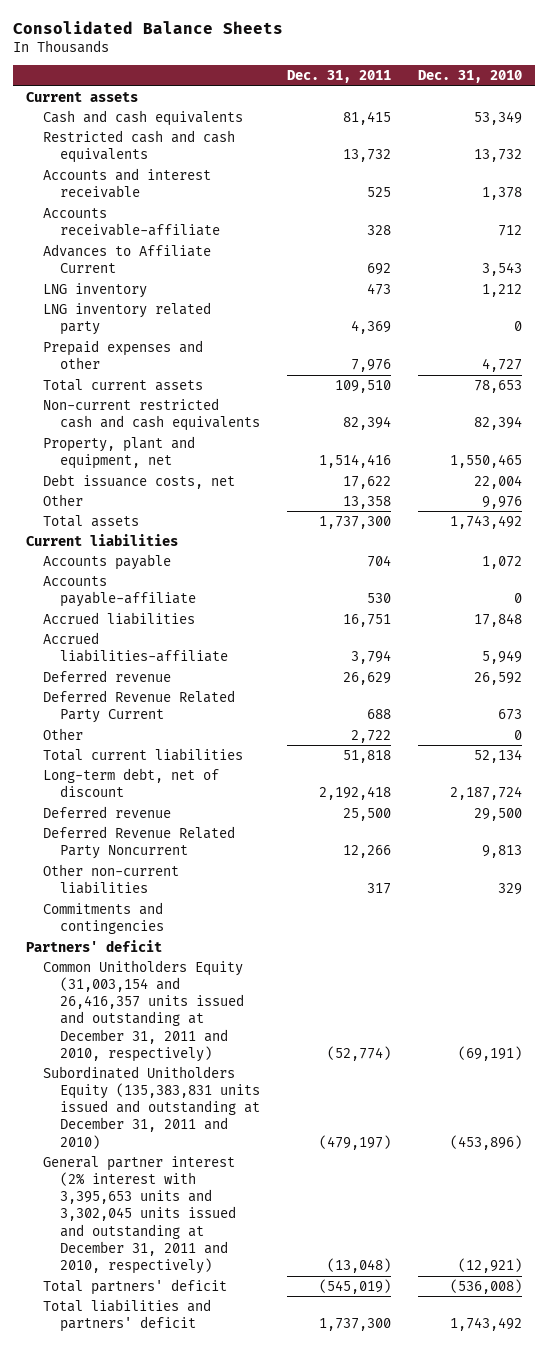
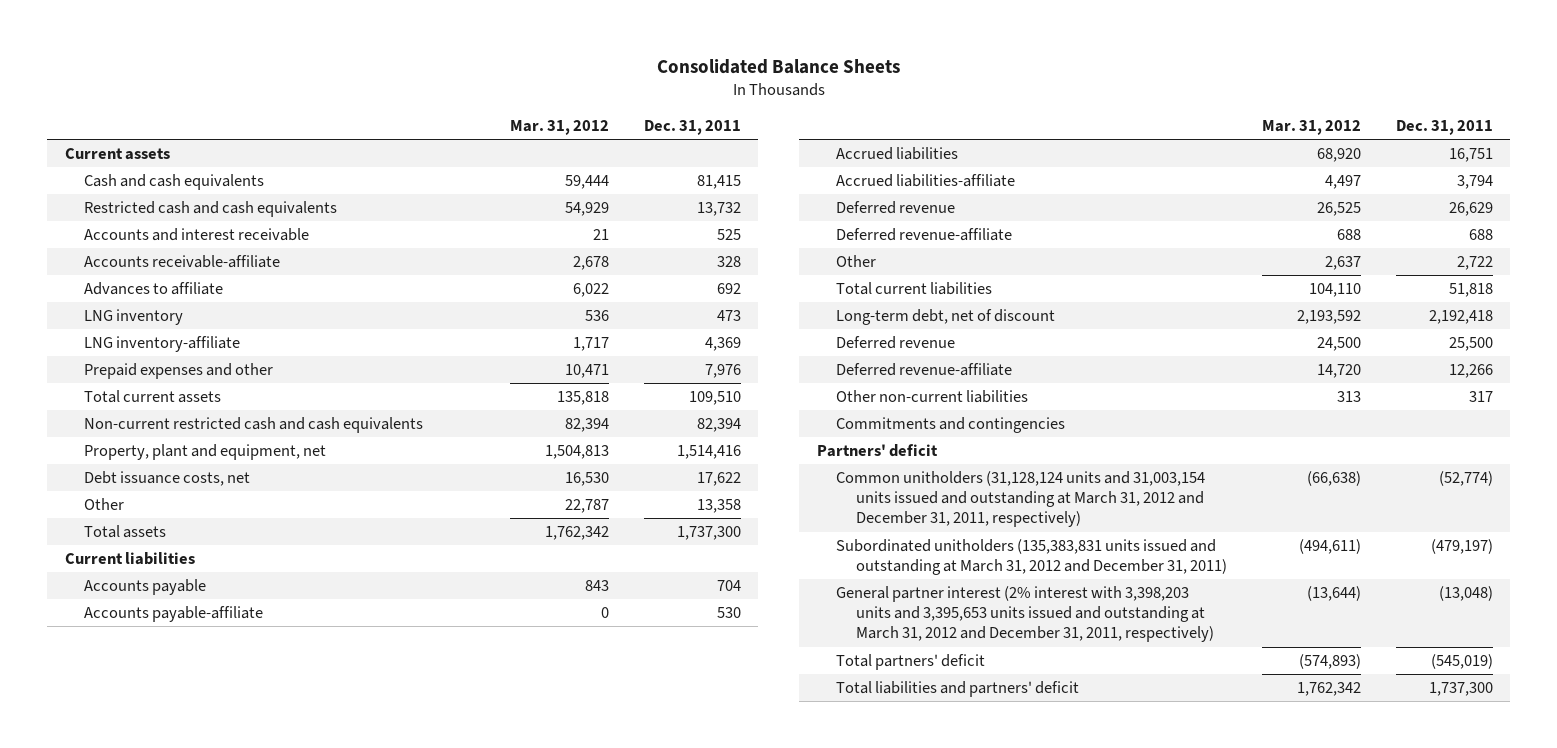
[417,70,522,84] Dec. 31, 2010 -> none
none -> [509,120,609,136] Mar. 31, 2012
[43,243,212,274] Advances to Affiliate Current -> [84,282,224,296] Advances to affiliate
[43,301,212,336] LNG inventory related party -> [84,336,241,353] LNG inventory-affiliate
[43,689,236,724] Deferred Revenue Related Party Current -> [836,228,1013,242] Deferred revenue-affiliate
[43,825,236,860] Deferred Revenue Related Party Noncurrent -> [836,363,1013,377] Deferred revenue-affiliate
[43,959,244,1062] Common Unitholders Equity (31,003,154 and 26,416,357 units issued and outstanding at December 31, 2011 and 2010, respectively) -> [836,471,1206,528] Common unitholders (31,128,124 units and 31,003,154 units issued and outstanding at March 31, 2012 and December 31, 2011, respectively)
[43,1065,260,1149] Subordinated Unitholders Equity (135,383,831 units issued and outstanding at December 31, 2011 and 2010) -> [836,539,1228,576] Subordinated unitholders (135,383,831 units issued and outstanding at March 31, 2012 and December 31, 2011)
[43,1155,236,1275] General partner interest (2% interest with 3,395,653 units and 3,302,045 units issued and outstanding at December 31, 2011 and 2010, respectively) -> [836,586,1215,643] General partner interest (2% interest with 3,398,203 units and 3,395,653 units issued and outstanding at March 31, 2012 and December 31, 2011, respectively)

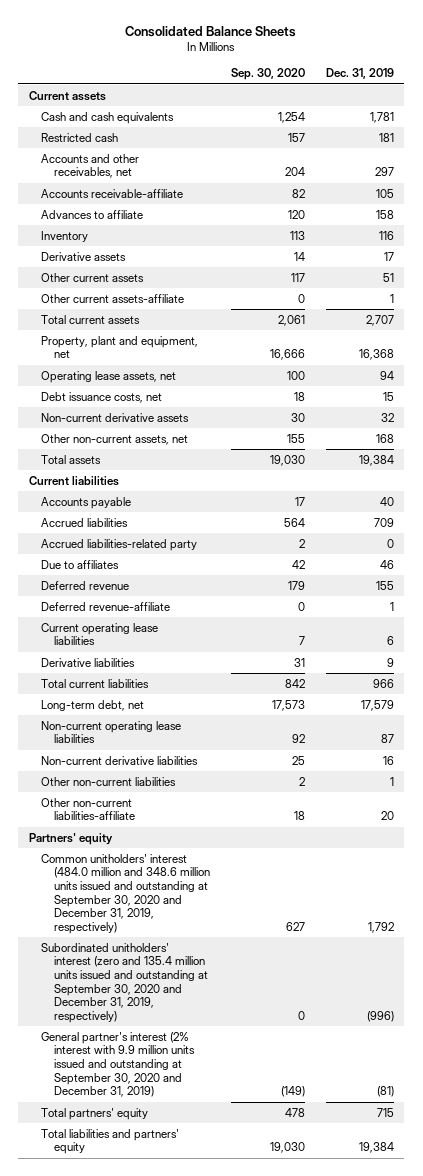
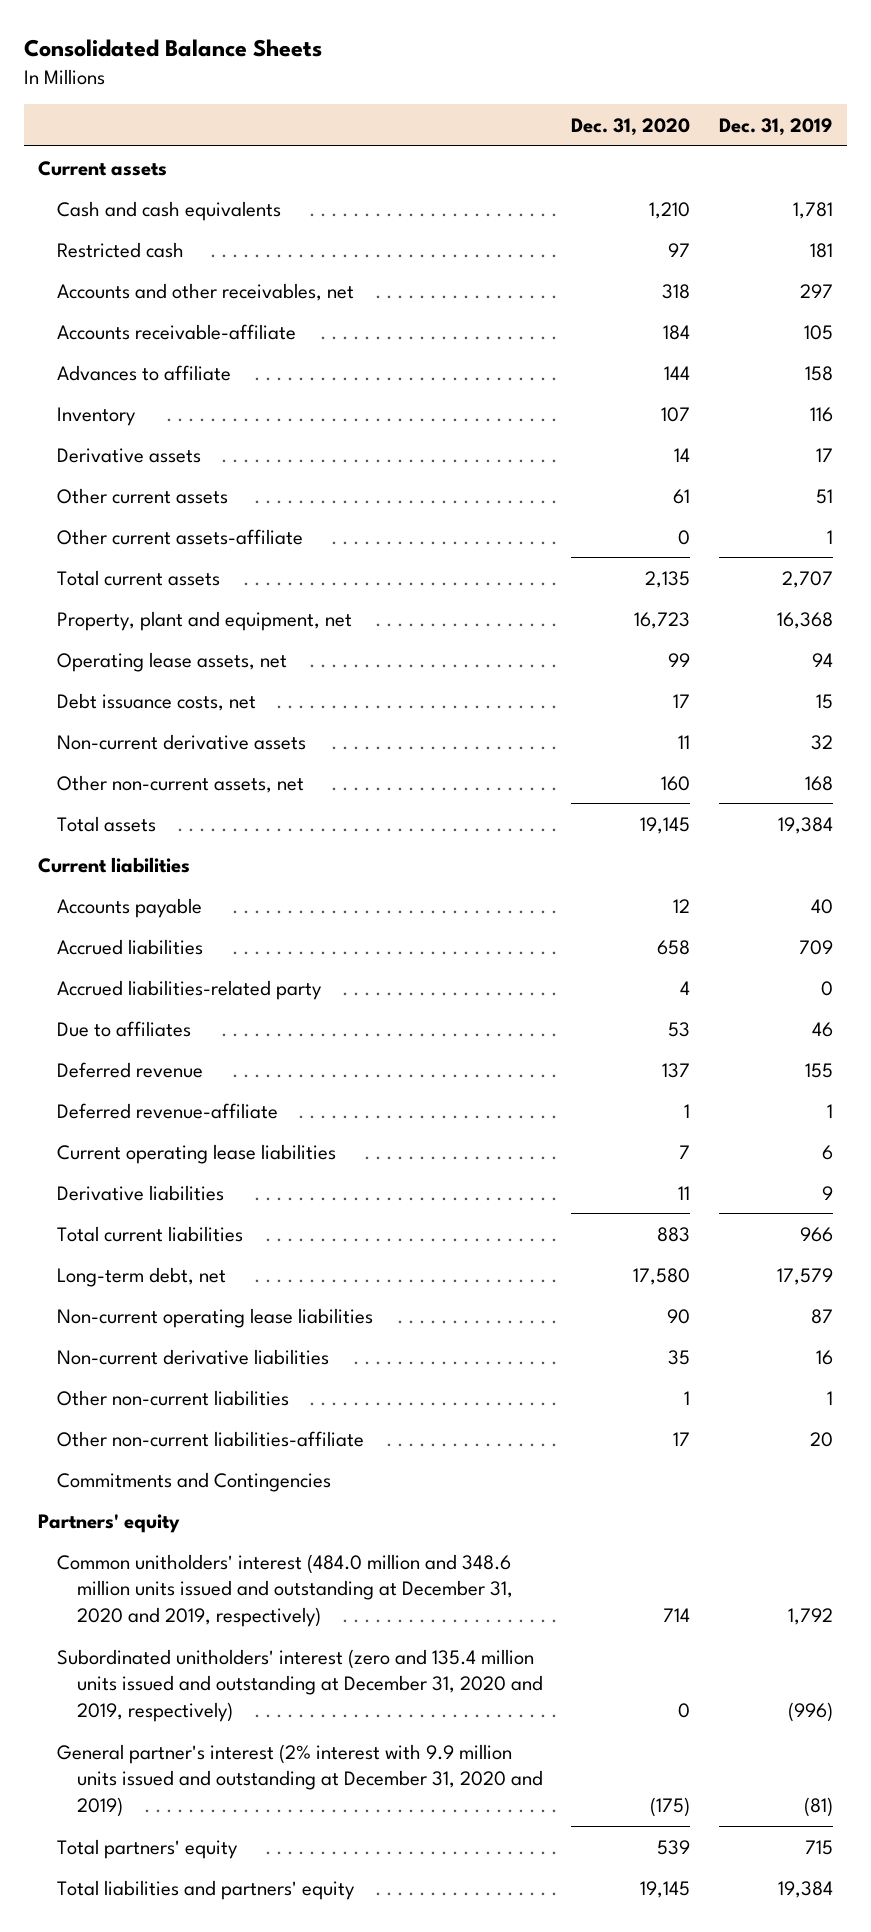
[230,68,305,81] Sep. 30, 2020 -> none
none -> [571,117,691,136] Dec. 31, 2020
none -> [57,1471,332,1492] Commitments and Contingencies
[41,853,210,935] Common unitholders' interest (484.0 million and 348.6 million units issued and outstanding at September 30, 2020 and December 31, 2019, respectively) -> [57,1553,513,1628] Common unitholders' interest (484.0 million and 348.6 million units issued and outstanding at December 31, 2020 and 2019, respectively)
[41,942,208,1024] Subordinated unitholders' interest (zero and 135.4 million units issued and outstanding at September 30, 2020 and December 31, 2019, respectively) -> [57,1648,543,1723] Subordinated unitholders' interest (zero and 135.4 million units issued and outstanding at December 31, 2020 and 2019, respectively)
[41,1031,195,1098] General partner's interest (2% interest with 9.9 million units issued and outstanding at September 30, 2020 and December 31, 2019) -> [57,1743,543,1818] General partner's interest (2% interest with 9.9 million units issued and outstanding at December 31, 2020 and 2019)

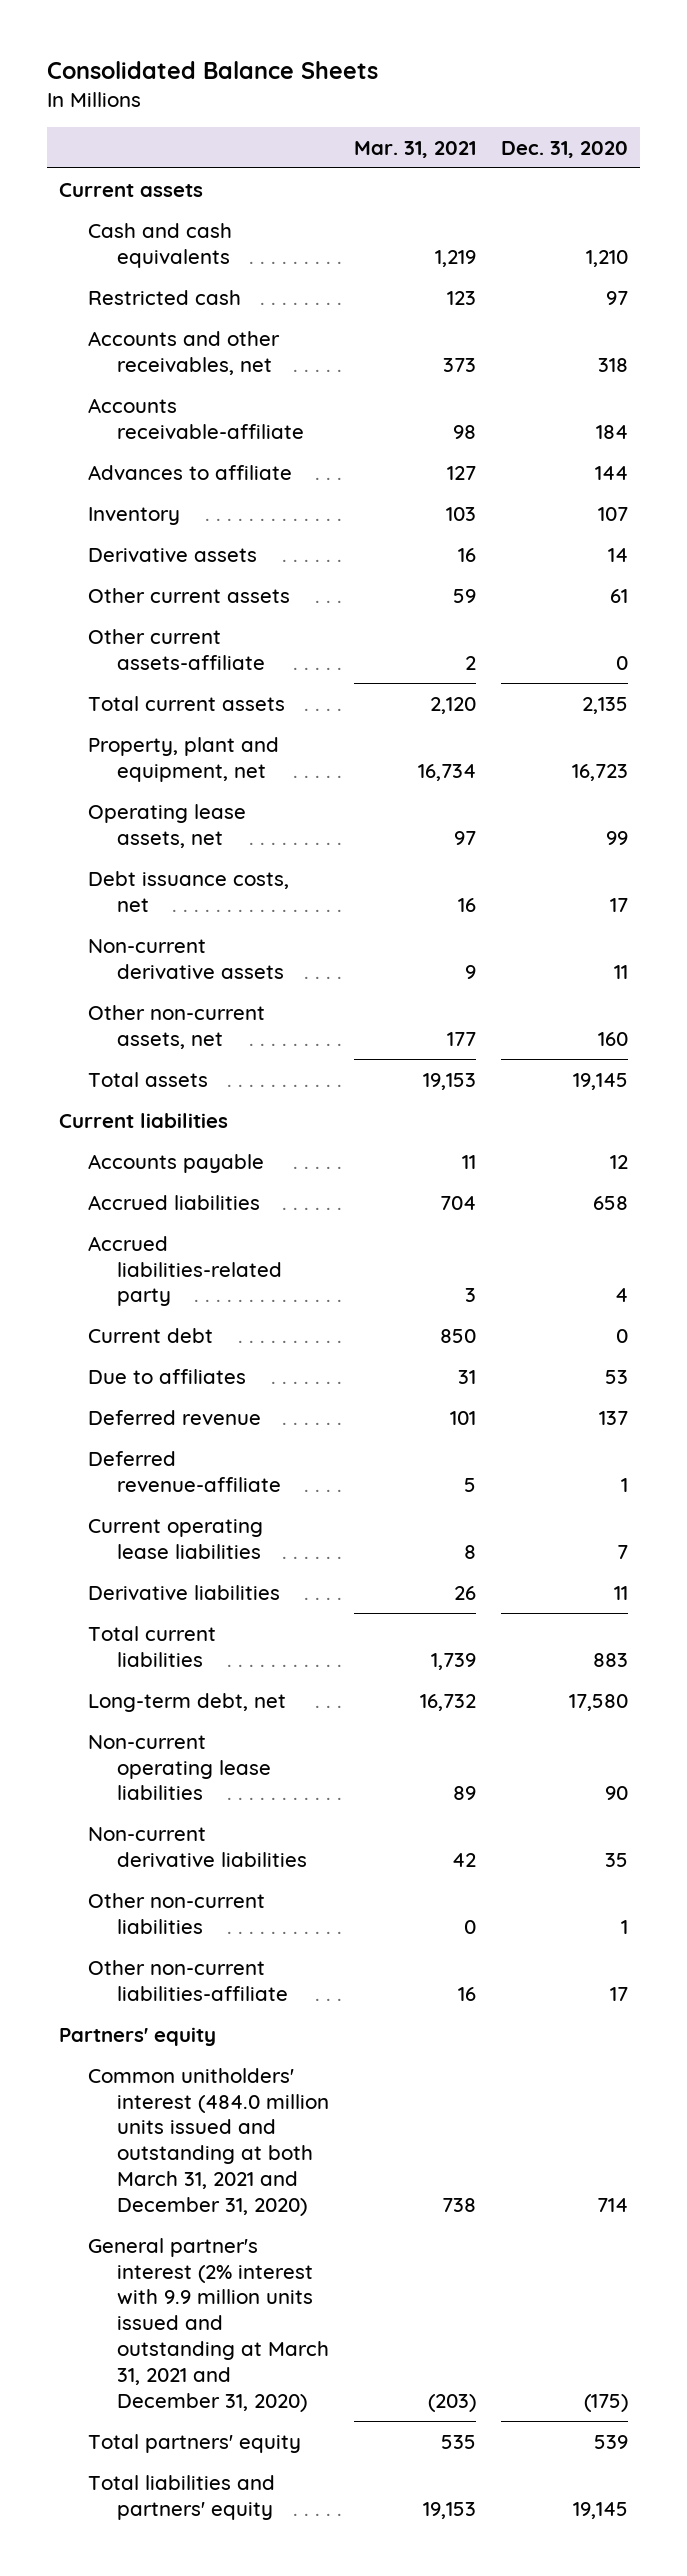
[718,117,833,136] Dec. 31, 2019 -> none
none -> [354,140,477,158] Mar. 31, 2021
none -> [88,1327,214,1343] Current debt
[57,1471,332,1492] Commitments and Contingencies -> none
[57,1648,543,1723] Subordinated unitholders' interest (zero and 135.4 million units issued and outstanding at December 31, 2020 and 2019, respectively) -> none
[57,1553,513,1628] Common unitholders' interest (484.0 million and 348.6 million units issued and outstanding at December 31, 2020 and 2019, respectively) -> [88,2067,330,2216] Common unitholders' interest (484.0 million units issued and outstanding at both March 31, 2021 and December 31, 2020)
[57,1743,543,1818] General partner's interest (2% interest with 9.9 million units issued and outstanding at December 31, 2020 and 2019) -> [88,2237,330,2412] General partner's interest (2% interest with 9.9 million units issued and outstanding at March 31, 2021 and December 31, 2020)

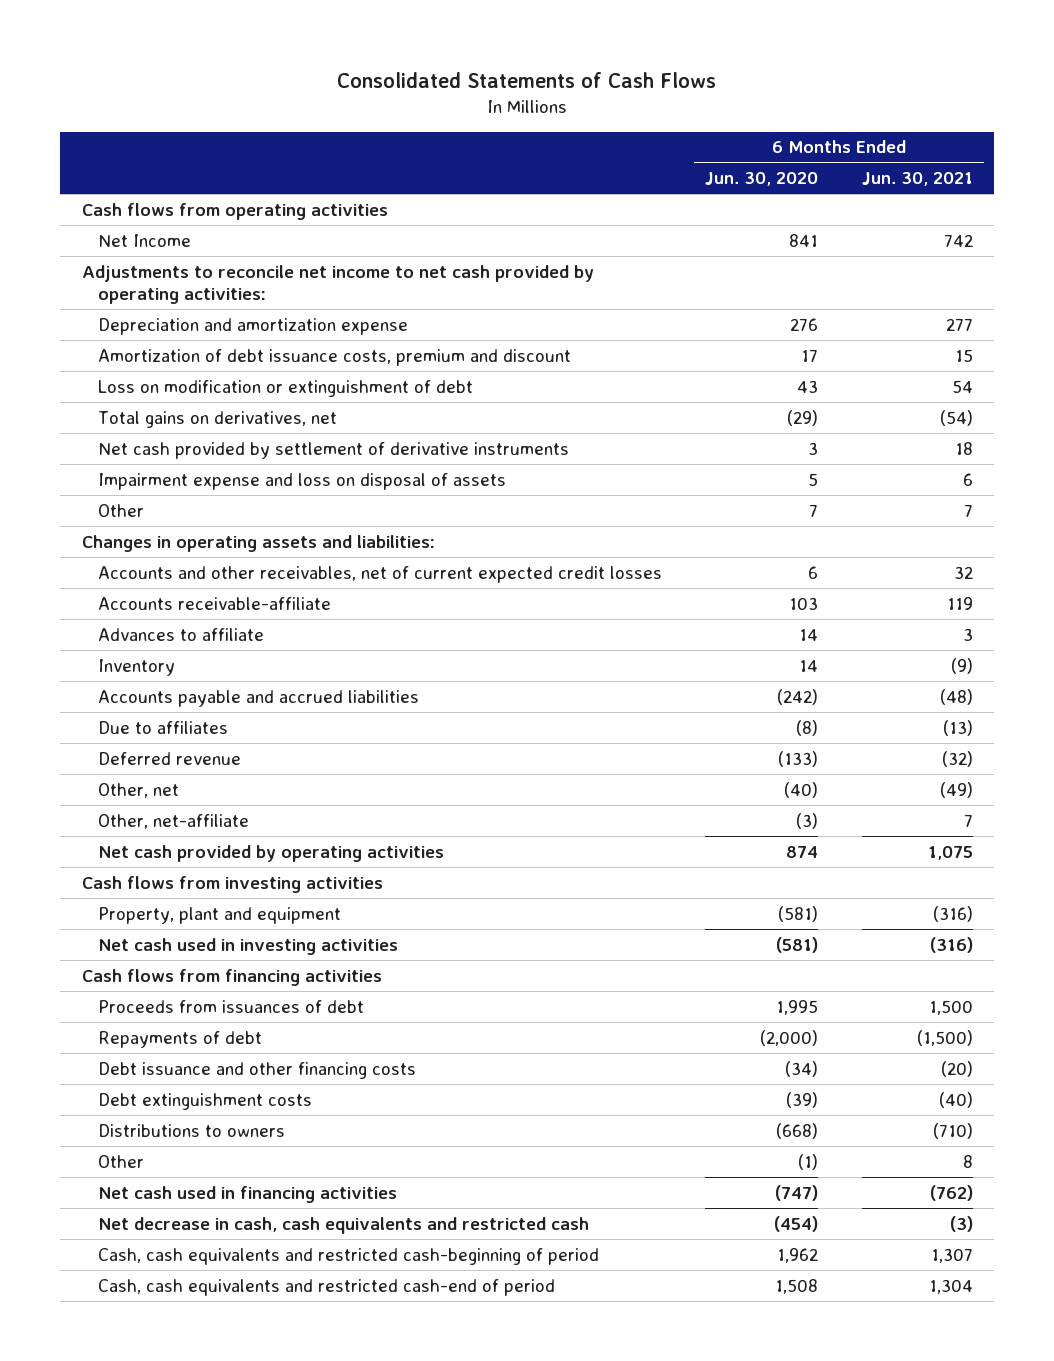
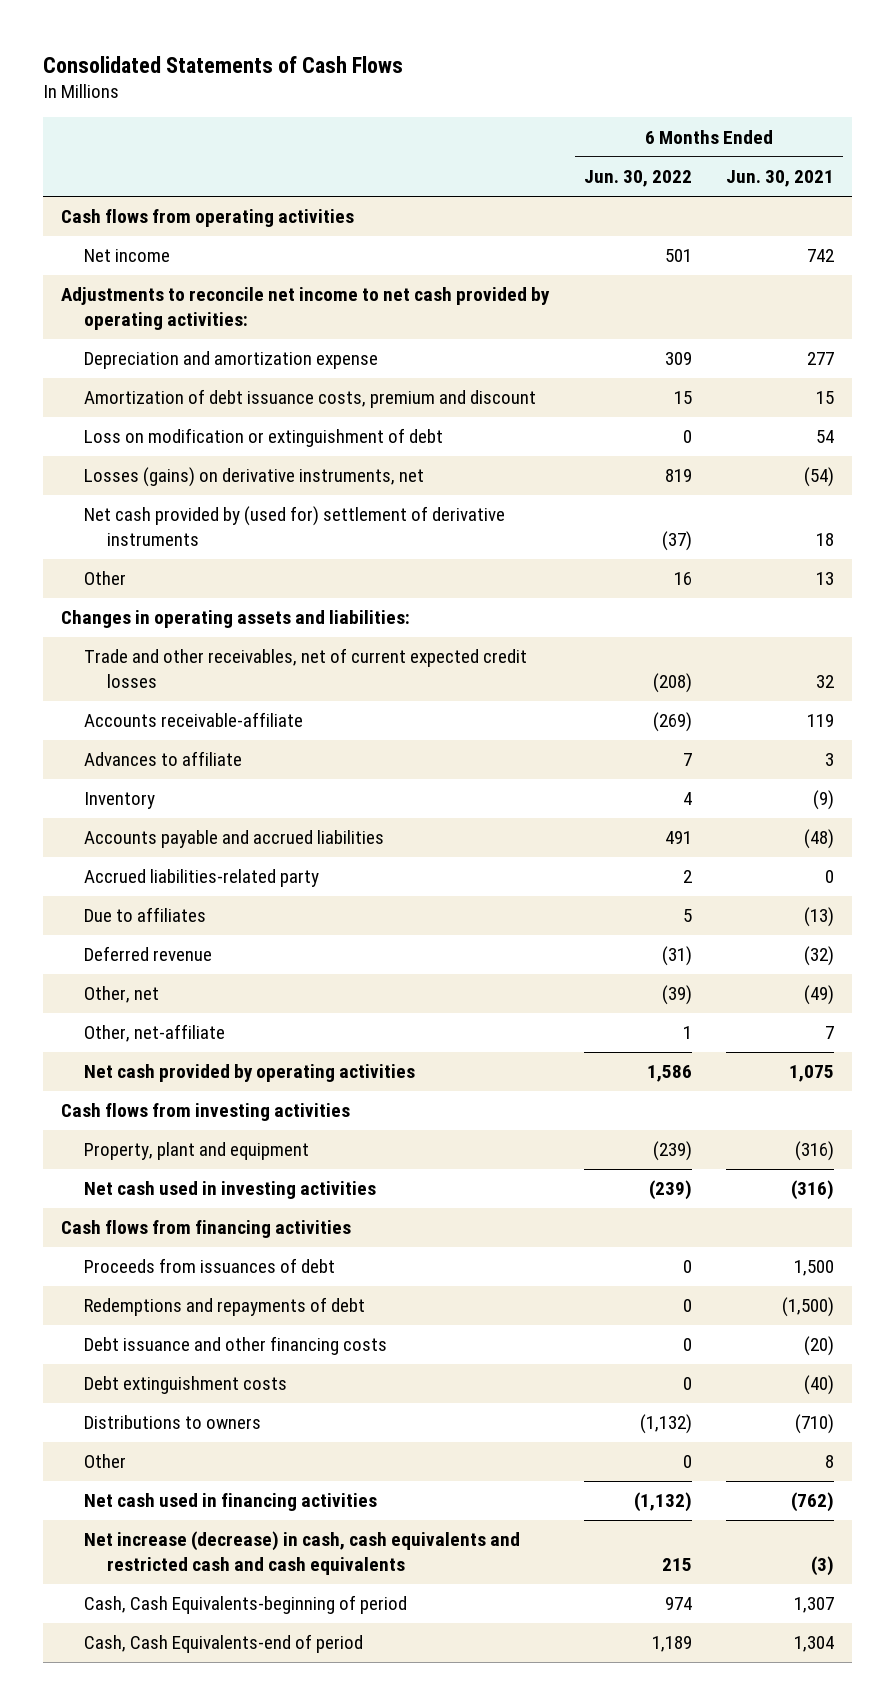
[705,171,819,186] Jun. 30, 2020 -> none
none -> [583,170,692,188] Jun. 30, 2022
[97,233,191,247] Net Income -> [84,249,171,263] Net income
[97,472,506,490] Impairment expense and loss on disposal of assets -> none
[97,410,337,428] Total gains on derivatives, net -> [84,467,425,488] Losses (gains) on derivative instruments, net
[97,441,569,459] Net cash provided by settlement of derivative instruments -> [84,506,506,547] Net cash provided by (used for) settlement of derivative instruments
[963,503,973,517] 7 -> [816,572,835,586] 13
[97,565,662,583] Accounts and other receivables, net of current expected credit losses -> [84,648,528,689] Trade and other receivables, net of current expected credit losses
none -> [84,869,320,888] Accrued liabilities-related party
[97,1030,262,1048] Repayments of debt -> [84,1297,366,1317] Redemptions and repayments of debt
[97,1216,589,1234] Net decrease in cash, cash equivalents and restricted cash -> [84,1531,521,1576] Net increase (decrease) in cash, cash equivalents and restricted cash and cash equivalents
[97,1247,599,1265] Cash, cash equivalents and restricted cash-beginning of period -> [84,1595,408,1615] Cash, Cash Equivalents-beginning of period
[97,1278,555,1296] Cash, cash equivalents and restricted cash-end of period -> [84,1634,364,1654] Cash, Cash Equivalents-end of period

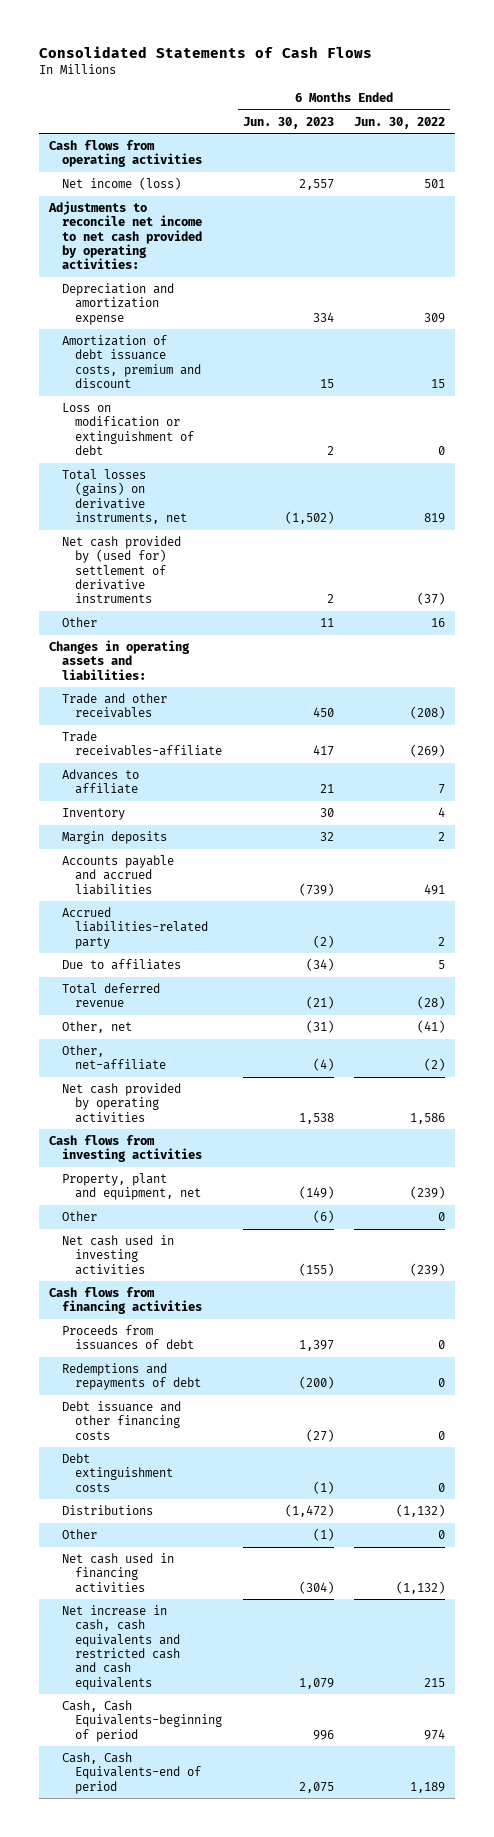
[726,170,835,188] Jun. 30, 2021 -> none
none -> [242,116,334,129] Jun. 30, 2023
[84,249,171,263] Net income -> [62,177,182,191] Net income (loss)
[84,467,425,488] Losses (gains) on derivative instruments, net -> [62,469,188,525] Total losses (gains) on derivative instruments, net
[84,648,528,689] Trade and other receivables, net of current expected credit losses -> [62,693,168,719] Trade and other receivables
[84,712,304,728] Accounts receivable-affiliate -> [62,731,223,757] Trade receivables-affiliate
none -> [62,831,168,845] Margin deposits
[84,946,213,962] Deferred revenue -> [62,983,161,1008] Total deferred revenue
[661,946,692,967] (31) -> [416,996,445,1010] (28)
[661,985,692,1006] (39) -> [416,1020,445,1034] (41)
[682,1026,692,1040] 1 -> [423,1058,445,1072] (2)
[84,1142,310,1161] Property, plant and equipment -> [62,1173,202,1201] Property, plant and equipment, net
none -> [62,1211,98,1222] Other
[84,1415,262,1430] Distributions to owners -> [62,1505,154,1516] Distributions
[84,1531,521,1576] Net increase (decrease) in cash, cash equivalents and restricted cash and cash equivalents -> [62,1605,181,1690] Net increase in cash, cash equivalents and restricted cash and cash equivalents

